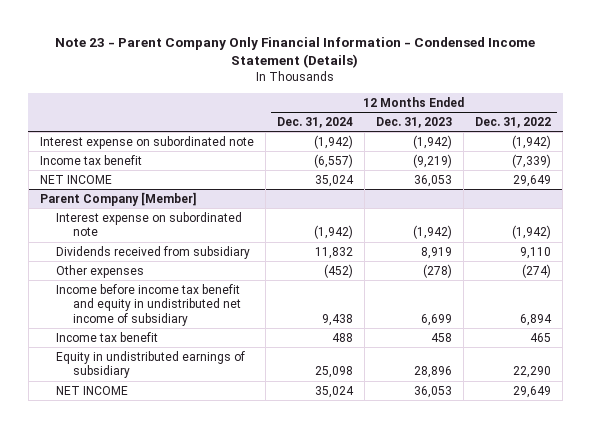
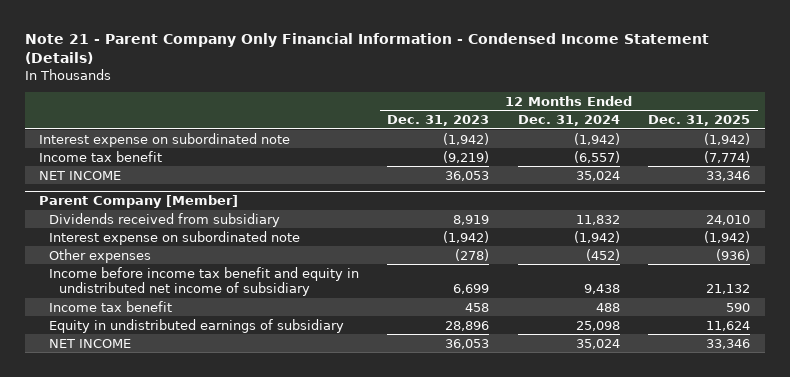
[55,36,536,69] Note 23 - Parent Company Only Financial Information - Condensed Income Statement (Details) -> [24,32,709,65] Note 21 - Parent Company Only Financial Information - Condensed Income Statement (Details)
[475,117,552,129] Dec. 31, 2022 -> none
none -> [648,115,751,127] Dec. 31, 2025
[56,211,243,237] Interest expense on subordinated note -> [48,230,300,245] Interest expense on subordinated note

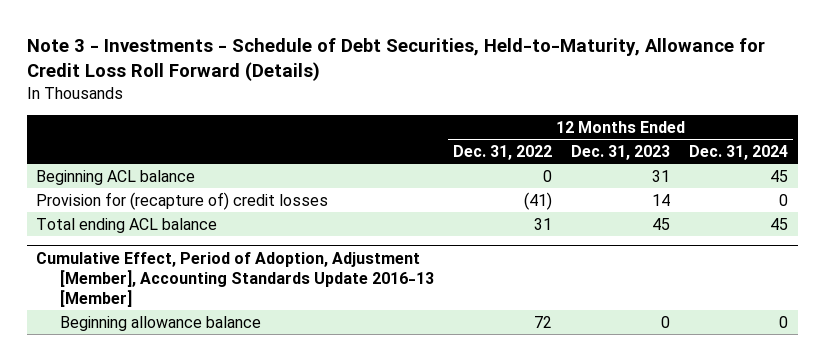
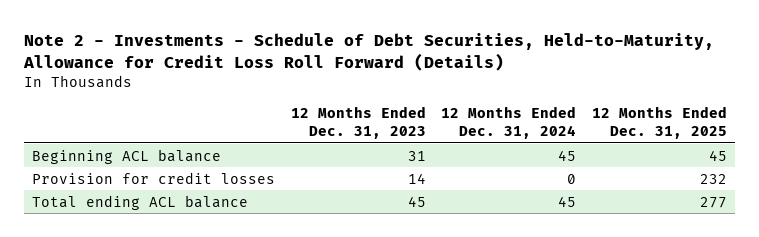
[26,37,765,82] Note 3 - Investments - Schedule of Debt Securities, Held-to-Maturity, Allowance for Credit Loss Roll Forward (Details) -> [23,33,715,72] Note 2 - Investments - Schedule of Debt Securities, Held-to-Maturity, Allowance for Credit Loss Roll Forward (Details)
[453,145,553,161] Dec. 31, 2022 -> none
none -> [592,105,728,139] 12 Months Ended Dec. 31, 2025
[36,191,329,210] Provision for (recapture of) credit losses -> [32,171,276,184] Provision for credit losses
[36,251,435,307] Cumulative Effect, Period of Adoption, Adjustment [Member], Accounting Standards Update 2016-13 [Member] -> none
[60,315,262,331] Beginning allowance balance -> none

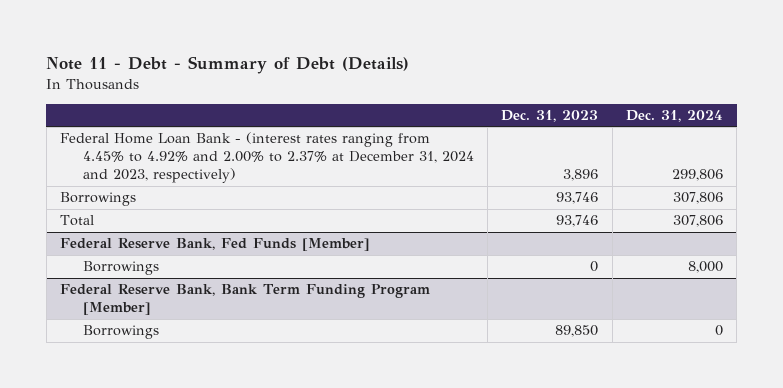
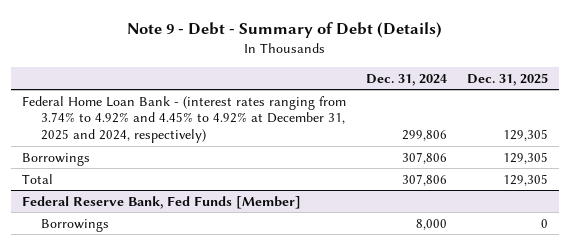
[46,56,410,75] Note 11 - Debt - Summary of Debt (Details) -> [127,21,443,38] Note 9 - Debt - Summary of Debt (Details)
[501,110,599,123] Dec. 31, 2023 -> none
none -> [467,72,549,86] Dec. 31, 2025
[60,132,474,184] Federal Home Loan Bank - (interest rates ranging from 4.45% to 4.92% and 2.00% to 2.37% at December 31, 2024 and 2023, respectively) -> [21,95,346,144] Federal Home Loan Bank - (interest rates ranging from 3.74% to 4.92% and 4.45% to 4.92% at December 31, 2025 and 2024, respectively)
[60,284,431,316] Federal Reserve Bank, Bank Term Funding Program [Member] -> none
[82,325,159,340] Borrowings -> none

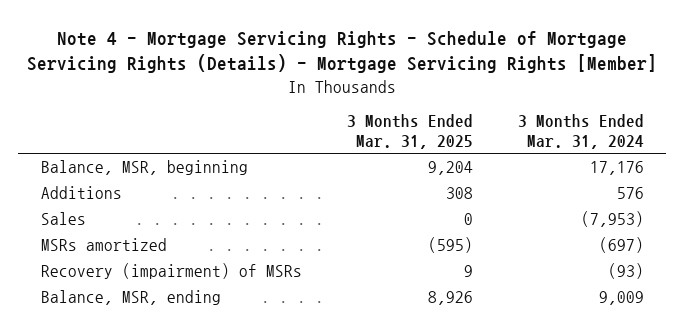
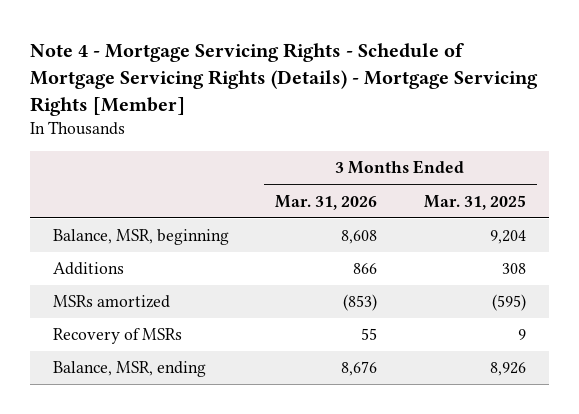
[517,114,644,149] 3 Months Ended Mar. 31, 2024 -> none
none -> [275,194,378,210] Mar. 31, 2026
[40,212,86,226] Sales -> none
[40,263,302,280] Recovery (impairment) of MSRs -> [53,328,183,345] Recovery of MSRs

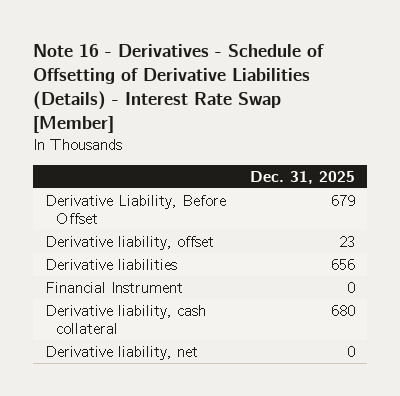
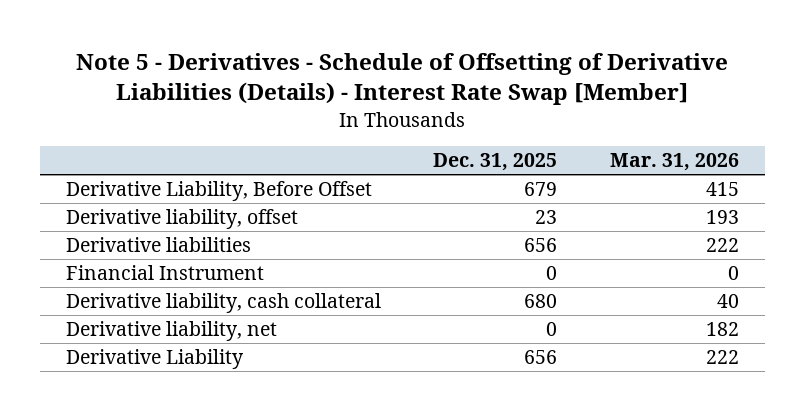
[32,43,324,133] Note 16 - Derivatives - Schedule of Offsetting of Derivative Liabilities (Details) - Interest Rate Swap [Member] -> [76,53,729,106] Note 5 - Derivatives - Schedule of Offsetting of Derivative Liabilities (Details) - Interest Rate Swap [Member]
none -> [609,153,739,172] Mar. 31, 2026
none -> [65,348,244,369] Derivative Liability

